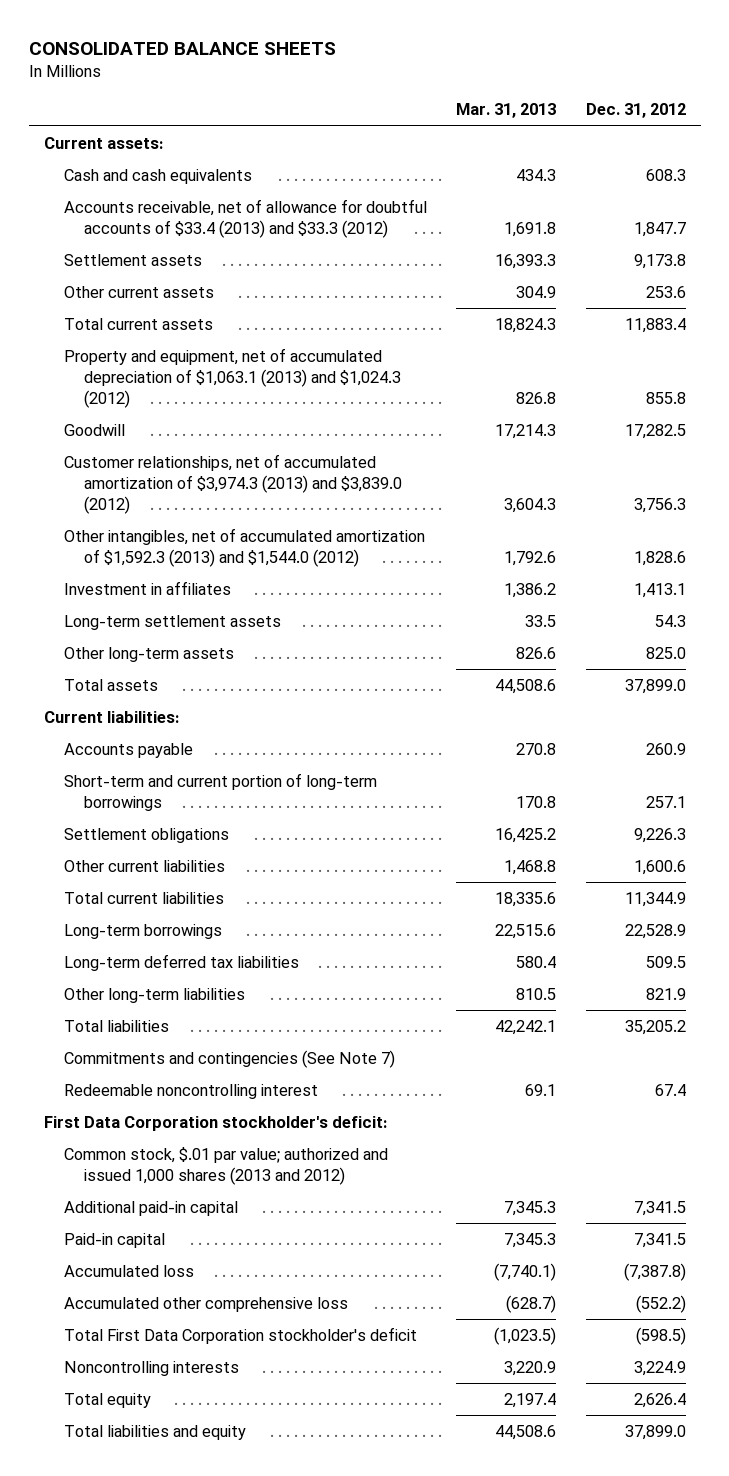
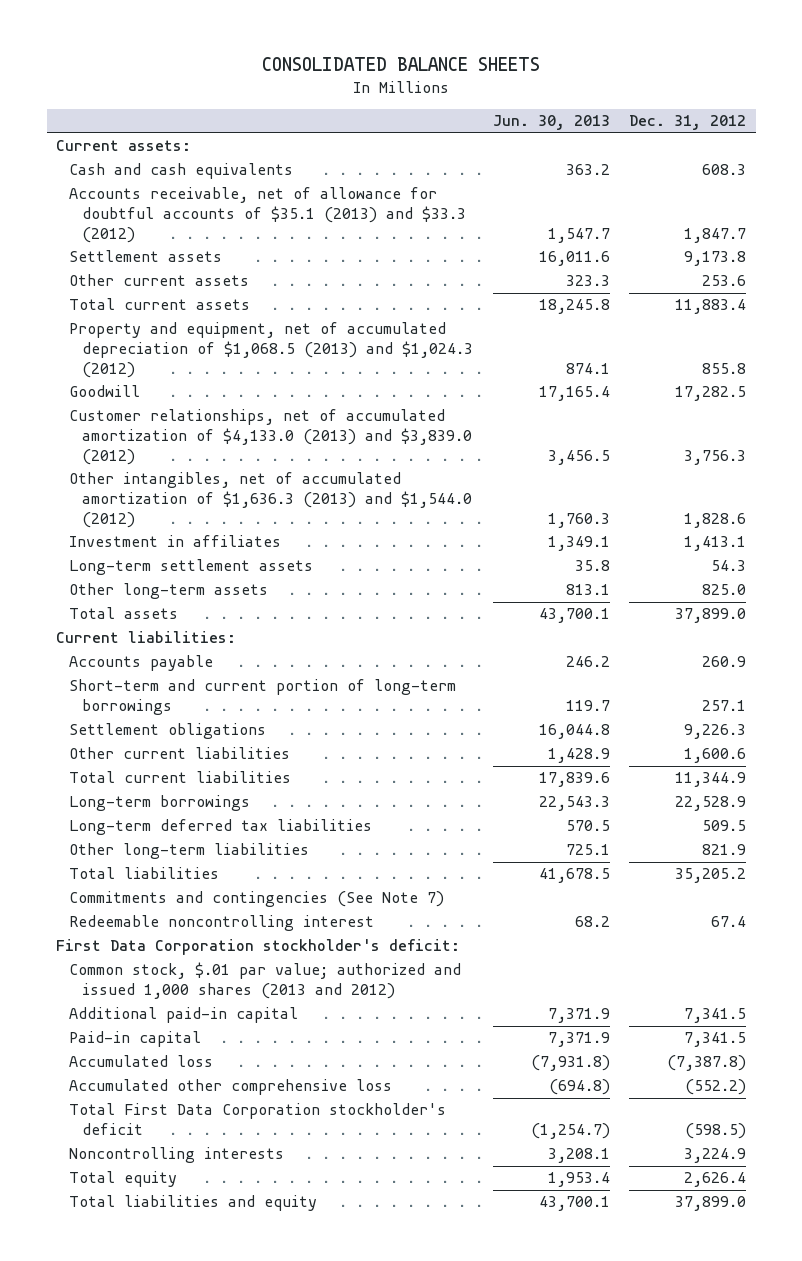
[456,103,557,119] Mar. 31, 2013 -> none
none -> [492,115,610,131] Jun. 30, 2013
[63,198,427,239] Accounts receivable, net of allowance for doubtful accounts of $33.4 (2013) and $33.3 (2012) -> [69,187,467,243] Accounts receivable, net of allowance for doubtful accounts of $35.1 (2013) and $33.3 (2012)
[63,347,401,409] Property and equipment, net of accumulated depreciation of $1,063.1 (2013) and $1,024.3 (2012) -> [69,322,474,378] Property and equipment, net of accumulated depreciation of $1,068.5 (2013) and $1,024.3 (2012)
[63,453,402,515] Customer relationships, net of accumulated amortization of $3,974.3 (2013) and $3,839.0 (2012) -> [69,409,473,465] Customer relationships, net of accumulated amortization of $4,133.0 (2013) and $3,839.0 (2012)
[63,527,425,568] Other intangibles, net of accumulated amortization of $1,592.3 (2013) and $1,544.0 (2012) -> [69,472,473,528] Other intangibles, net of accumulated amortization of $1,636.3 (2013) and $1,544.0 (2012)

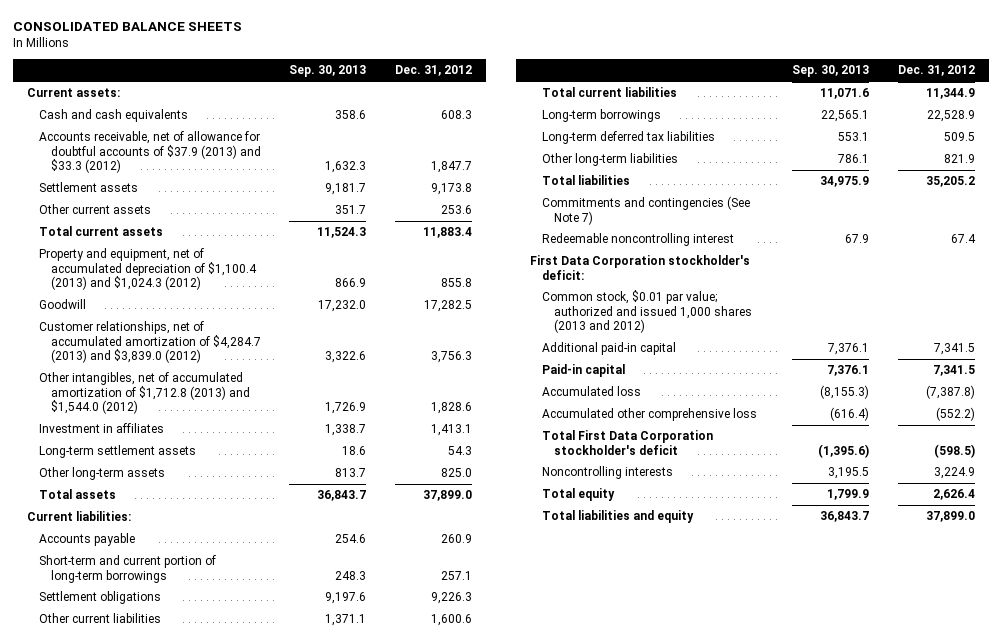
[492,115,610,131] Jun. 30, 2013 -> none
none -> [289,65,367,78] Sep. 30, 2013
[69,187,467,243] Accounts receivable, net of allowance for doubtful accounts of $35.1 (2013) and $33.3 (2012) -> [38,131,261,173] Accounts receivable, net of allowance for doubtful accounts of $37.9 (2013) and $33.3 (2012)
[69,322,474,378] Property and equipment, net of accumulated depreciation of $1,068.5 (2013) and $1,024.3 (2012) -> [38,248,257,290] Property and equipment, net of accumulated depreciation of $1,100.4 (2013) and $1,024.3 (2012)
[69,409,473,465] Customer relationships, net of accumulated amortization of $4,133.0 (2013) and $3,839.0 (2012) -> [38,321,261,363] Customer relationships, net of accumulated amortization of $4,284.7 (2013) and $3,839.0 (2012)
[69,472,473,528] Other intangibles, net of accumulated amortization of $1,636.3 (2013) and $1,544.0 (2012) -> [38,372,250,414] Other intangibles, net of accumulated amortization of $1,712.8 (2013) and $1,544.0 (2012)
[69,962,462,1000] Common stock, $.01 par value; authorized and issued 1,000 shares (2013 and 2012) -> [541,290,752,333] Common stock, $0.01 par value; authorized and issued 1,000 shares (2013 and 2012)

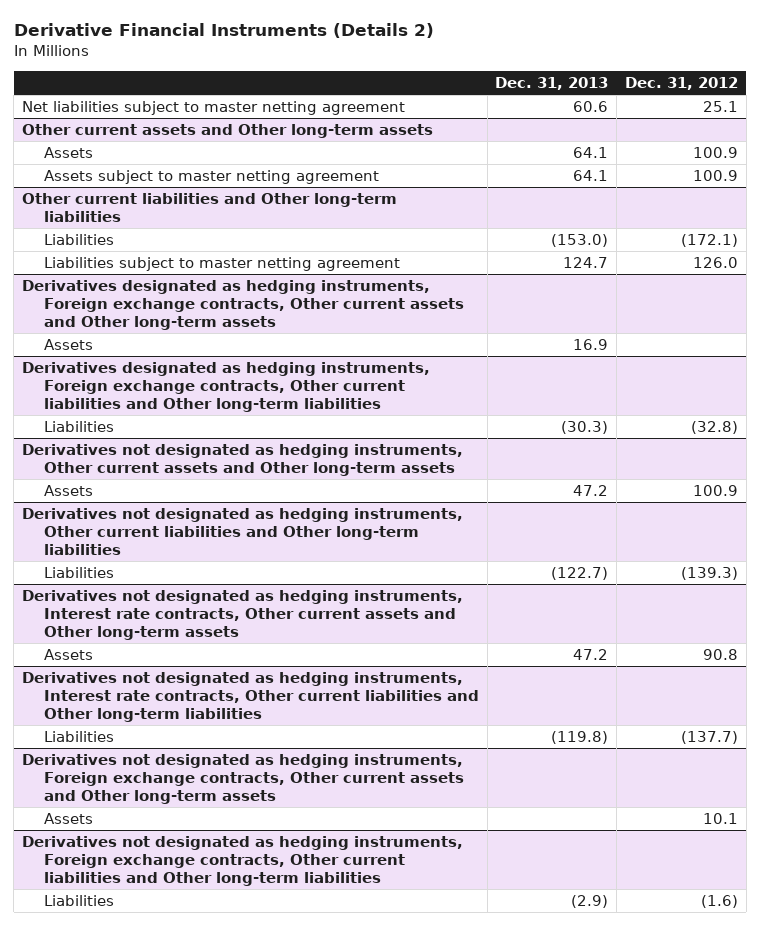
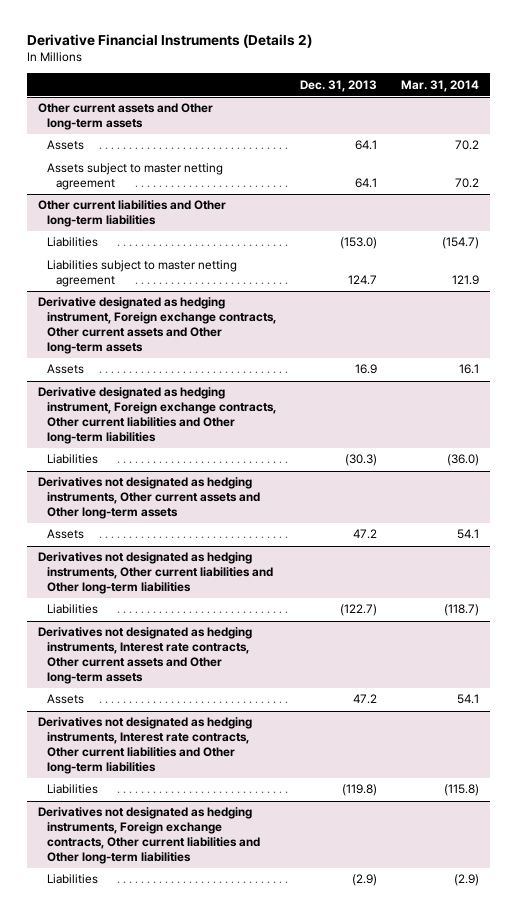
[624,77,738,91] Dec. 31, 2012 -> none
none -> [400,79,479,92] Mar. 31, 2014
[21,101,405,116] Net liabilities subject to master netting agreement -> none
[21,280,464,330] Derivatives designated as hedging instruments, Foreign exchange contracts, Other current assets and Other long-term assets -> [38,297,277,354] Derivative designated as hedging instrument, Foreign exchange contracts, Other current assets and Other long-term assets
[21,362,430,412] Derivatives designated as hedging instruments, Foreign exchange contracts, Other current liabilities and Other long-term liabilities -> [38,387,277,444] Derivative designated as hedging instrument, Foreign exchange contracts, Other current liabilities and Other long-term liabilities
[21,754,464,804] Derivatives not designated as hedging instruments, Foreign exchange contracts, Other current assets and Other long-term assets -> none
[43,813,93,825] Assets -> none

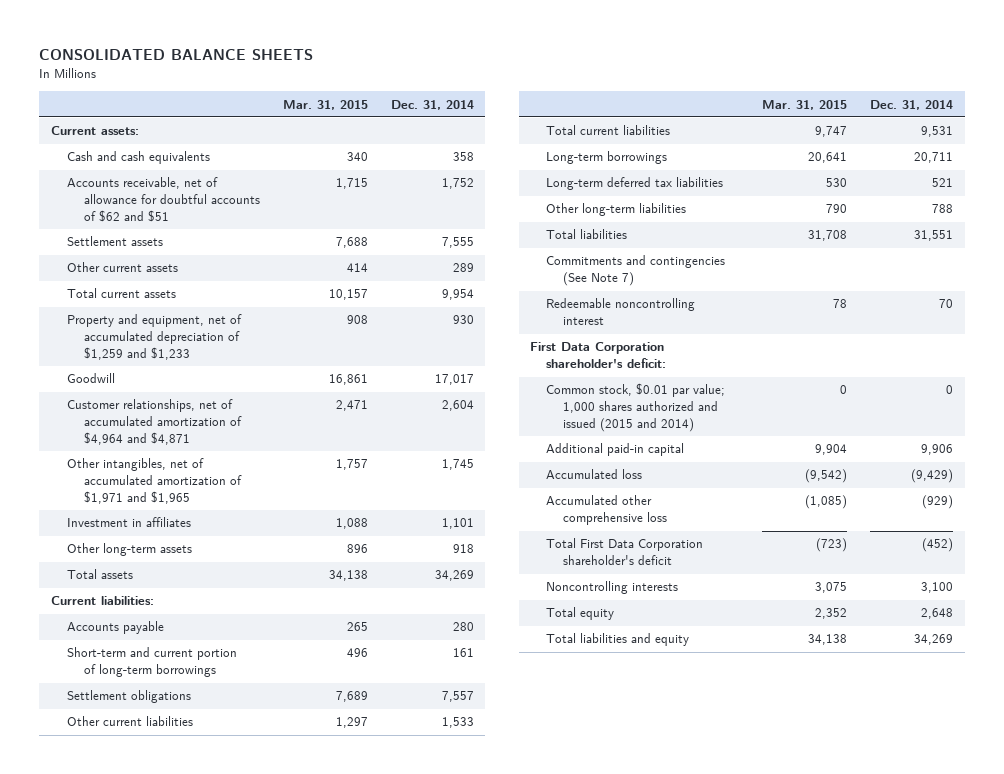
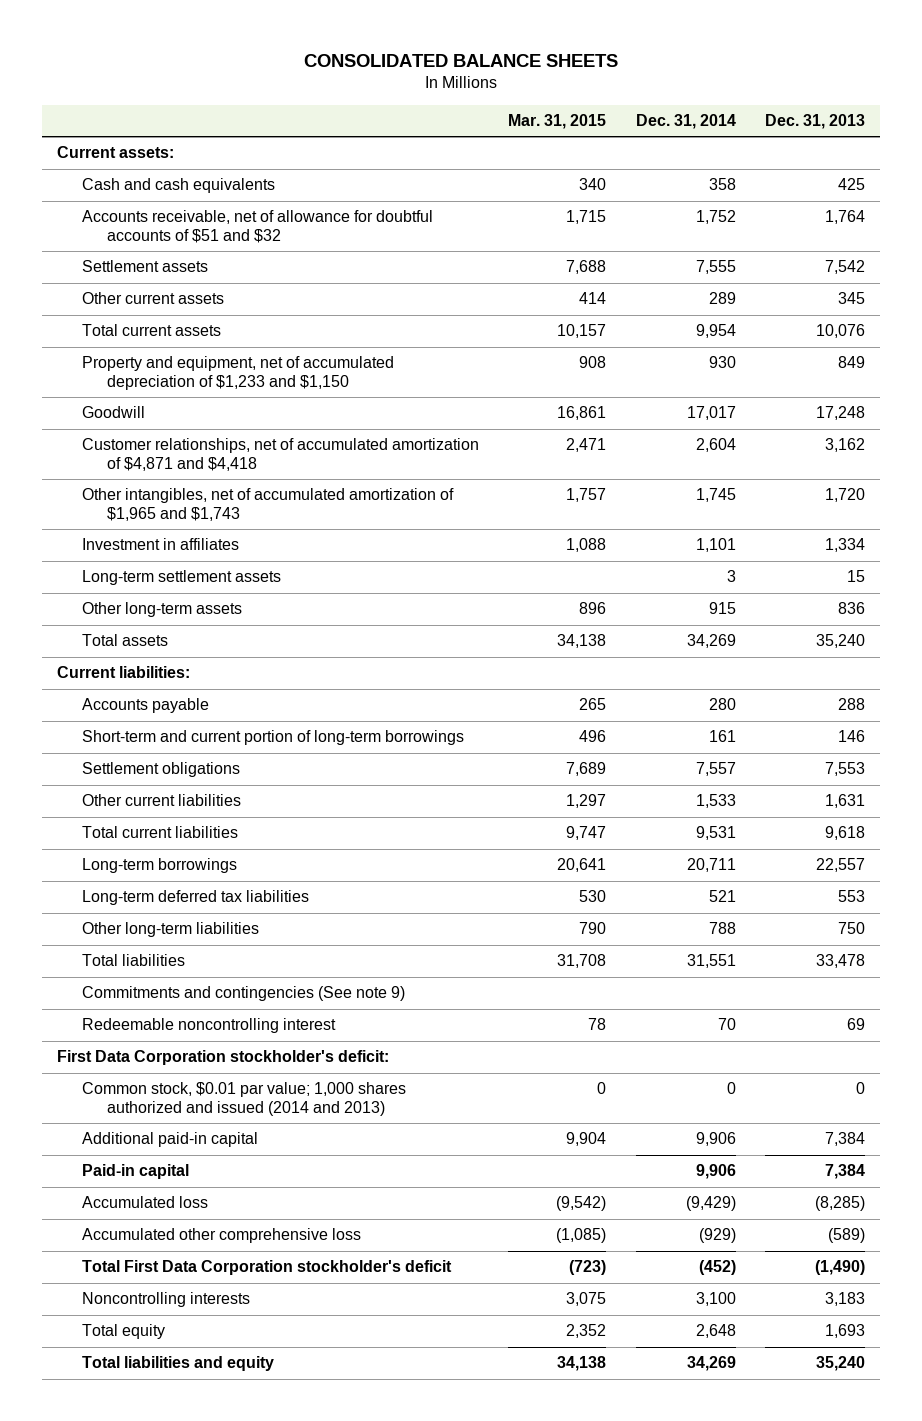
none -> [765,113,866,129] Dec. 31, 2013
[67,177,260,223] Accounts receivable, net of allowance for doubtful accounts of $62 and $51 -> [81,210,433,244] Accounts receivable, net of allowance for doubtful accounts of $51 and $32
[67,314,243,361] Property and equipment, net of accumulated depreciation of $1,259 and $1,233 -> [81,356,394,391] Property and equipment, net of accumulated depreciation of $1,233 and $1,150
[67,399,242,446] Customer relationships, net of accumulated amortization of $4,964 and $4,871 -> [81,438,479,472] Customer relationships, net of accumulated amortization of $4,871 and $4,418
[67,458,242,505] Other intangibles, net of accumulated amortization of $1,971 and $1,965 -> [81,488,454,522] Other intangibles, net of accumulated amortization of $1,965 and $1,743
none -> [81,570,281,586] Long-term settlement assets
[452,544,474,554] 918 -> [708,602,736,615] 915
[546,255,726,287] Commitments and contingencies (See Note 7) -> [81,986,405,1002] Commitments and contingencies (See note 9)
[530,342,667,369] First Data Corporation shareholder's deficit: -> [56,1050,389,1066] First Data Corporation stockholder's deficit:
[546,383,726,433] Common stock, $0.01 par value; 1,000 shares authorized and issued (2015 and 2014) -> [81,1082,406,1117] Common stock, $0.01 par value; 1,000 shares authorized and issued (2014 and 2013)
none -> [81,1164,189,1180] Paid-in capital
[546,538,704,566] Total First Data Corporation shareholder's deficit -> [81,1260,452,1276] Total First Data Corporation stockholder's deficit

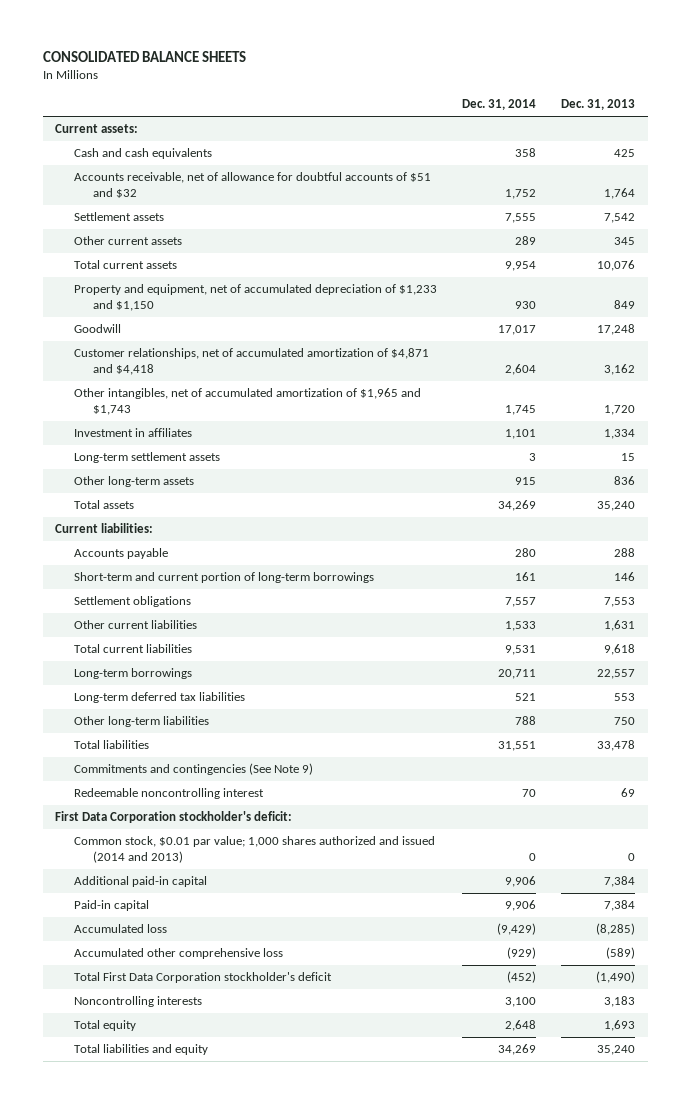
[508,113,607,129] Mar. 31, 2015 -> none
[81,986,405,1002] Commitments and contingencies (See note 9) -> [74,763,314,776] Commitments and contingencies (See Note 9)

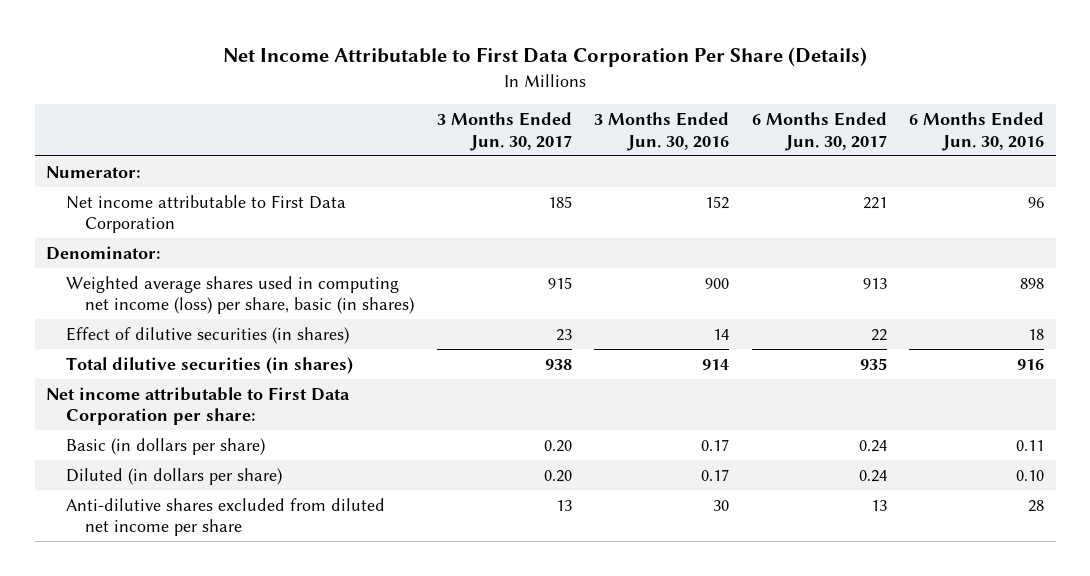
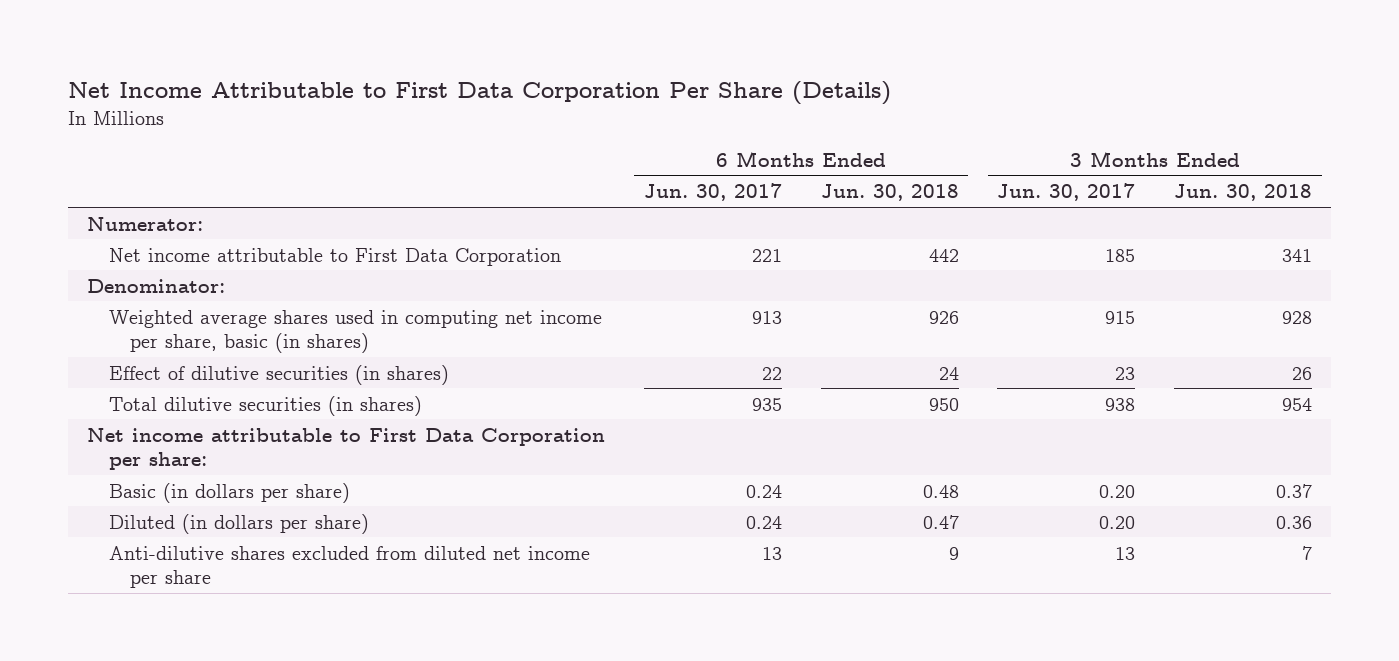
[594,112,730,151] 3 Months Ended Jun. 30, 2016 -> none
[909,112,1045,151] 6 Months Ended Jun. 30, 2016 -> none
none -> [820,184,959,202] Jun. 30, 2018
none -> [1174,184,1313,202] Jun. 30, 2018
[65,275,415,315] Weighted average shares used in computing net income (loss) per share, basic (in shares) -> [108,309,602,353] Weighted average shares used in computing net income per share, basic (in shares)

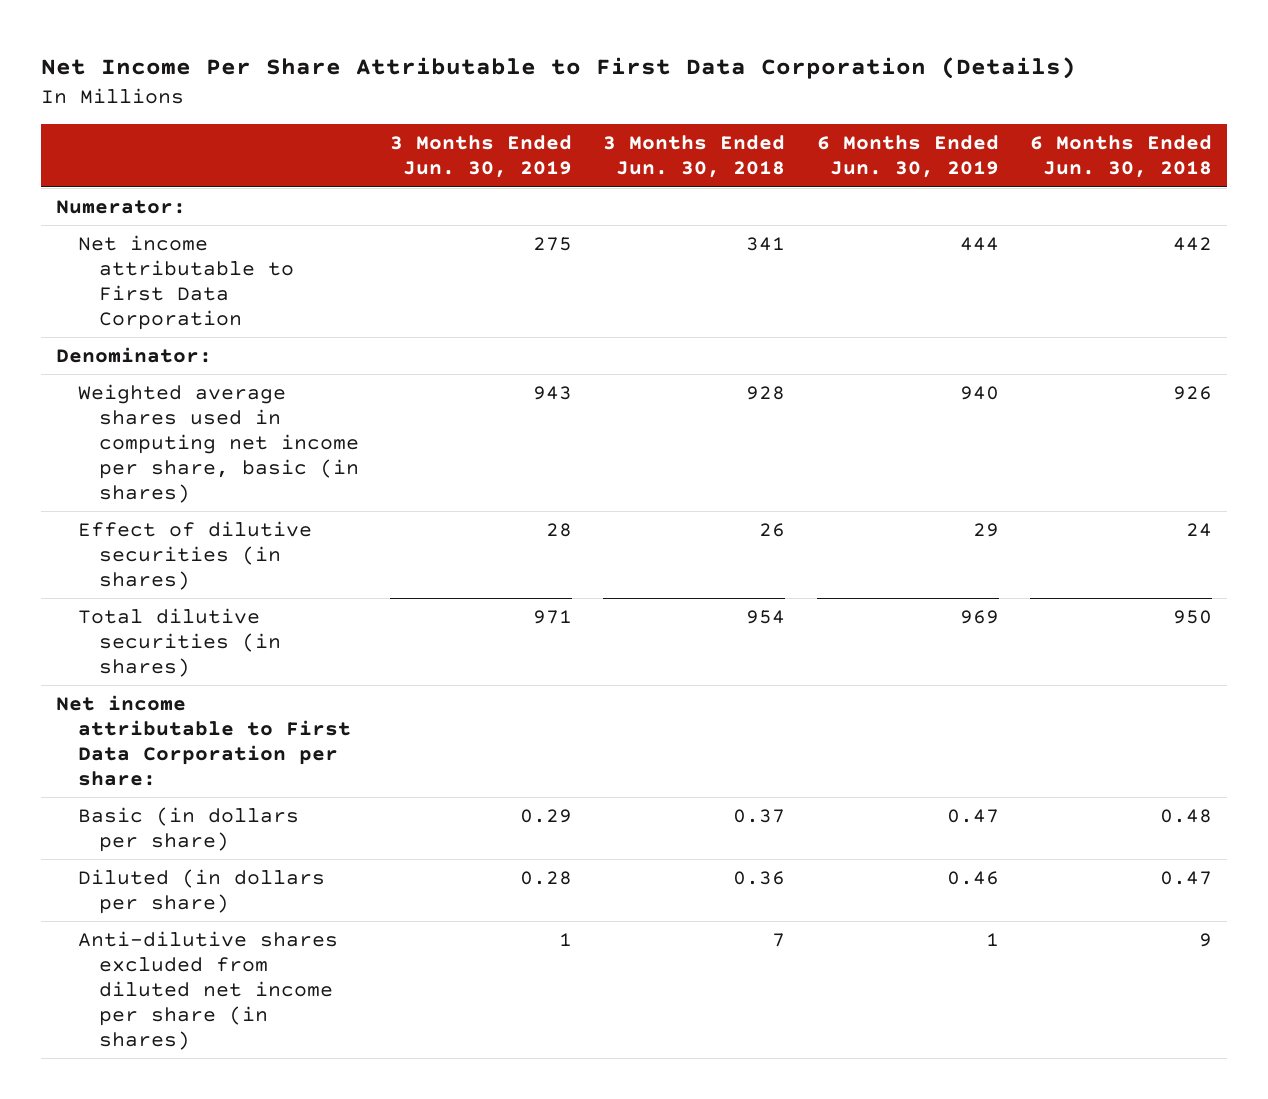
[67,81,891,106] Net Income Attributable to First Data Corporation Per Share (Details) -> [40,57,1076,80] Net Income Per Share Attributable to First Data Corporation (Details)
[643,183,782,202] Jun. 30, 2017 -> none
[997,183,1136,202] Jun. 30, 2017 -> none
none -> [390,135,573,179] 3 Months Ended Jun. 30, 2019
none -> [816,135,999,179] 6 Months Ended Jun. 30, 2019
[108,545,590,588] Anti-dilutive shares excluded from diluted net income per share -> [77,930,338,1051] Anti-dilutive shares excluded from diluted net income per share (in shares)

